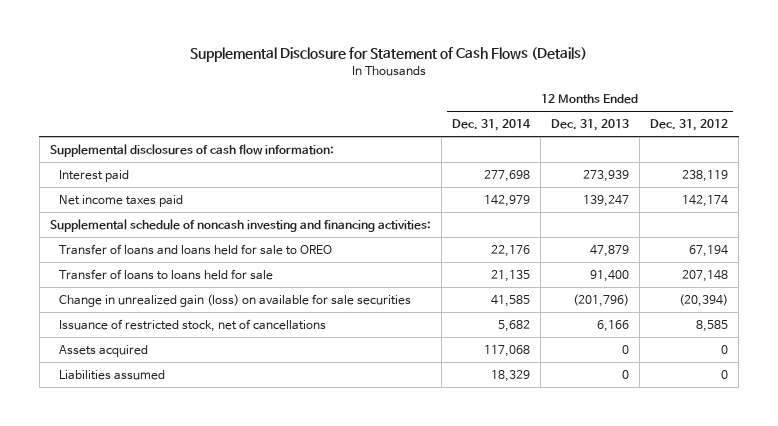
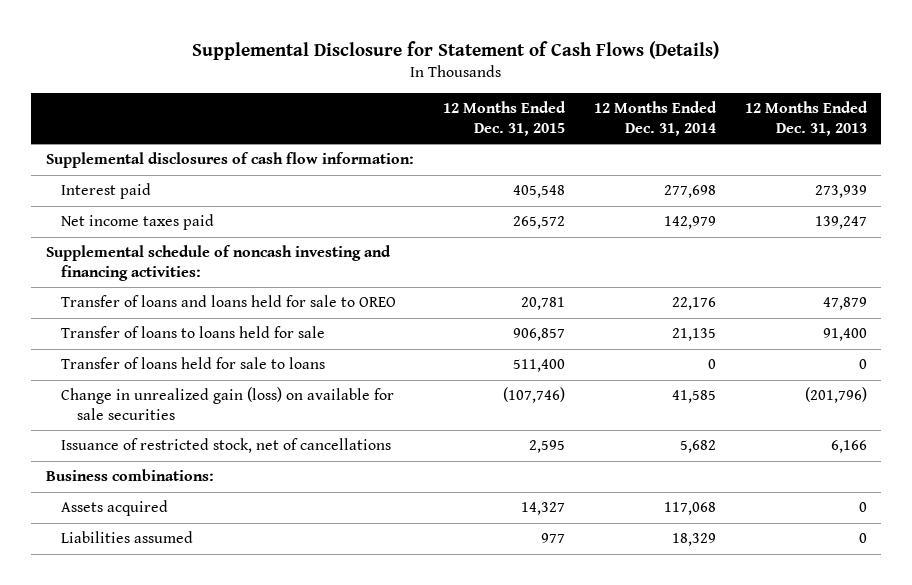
[650,119,729,132] Dec. 31, 2012 -> none
none -> [442,101,566,136] 12 Months Ended Dec. 31, 2015
none -> [61,357,326,370] Transfer of loans held for sale to loans
none -> [45,469,214,482] Business combinations:

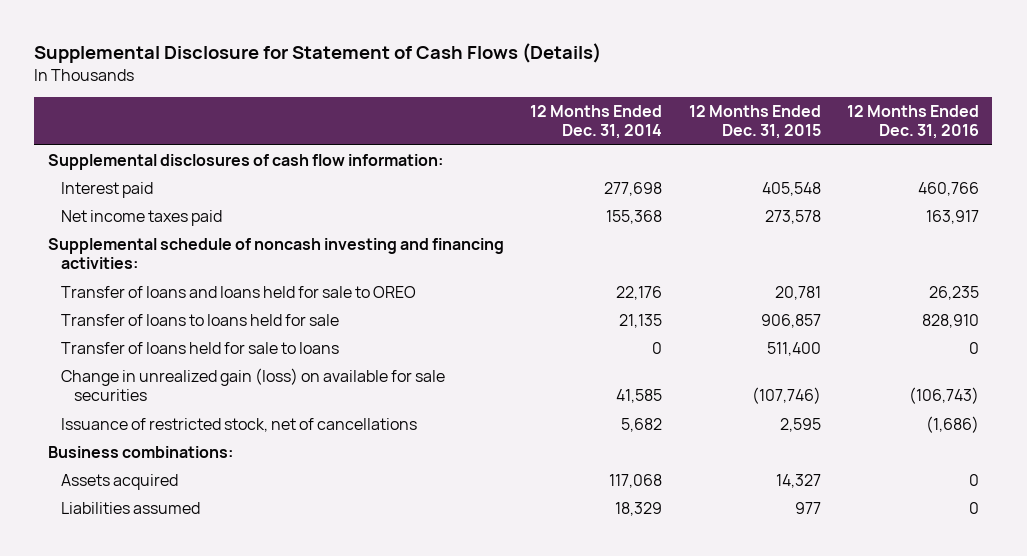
[744,101,868,136] 12 Months Ended Dec. 31, 2013 -> none
none -> [847,105,980,140] 12 Months Ended Dec. 31, 2016
[512,216,565,230] 265,572 -> [764,210,821,225] 273,578
[663,216,716,230] 142,979 -> [606,210,663,225] 155,368

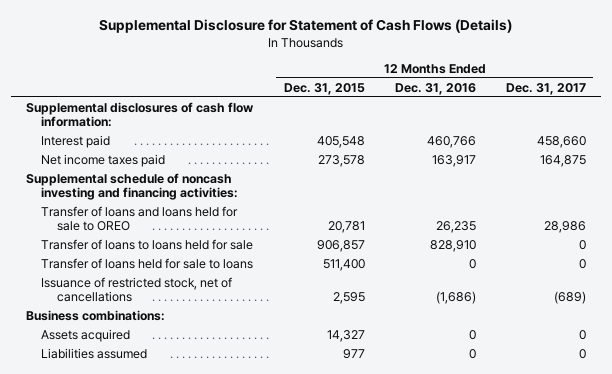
[530,105,663,140] 12 Months Ended Dec. 31, 2014 -> none
none -> [505,82,586,95] Dec. 31, 2017
[60,368,445,402] Change in unrealized gain (loss) on available for sale securities -> none

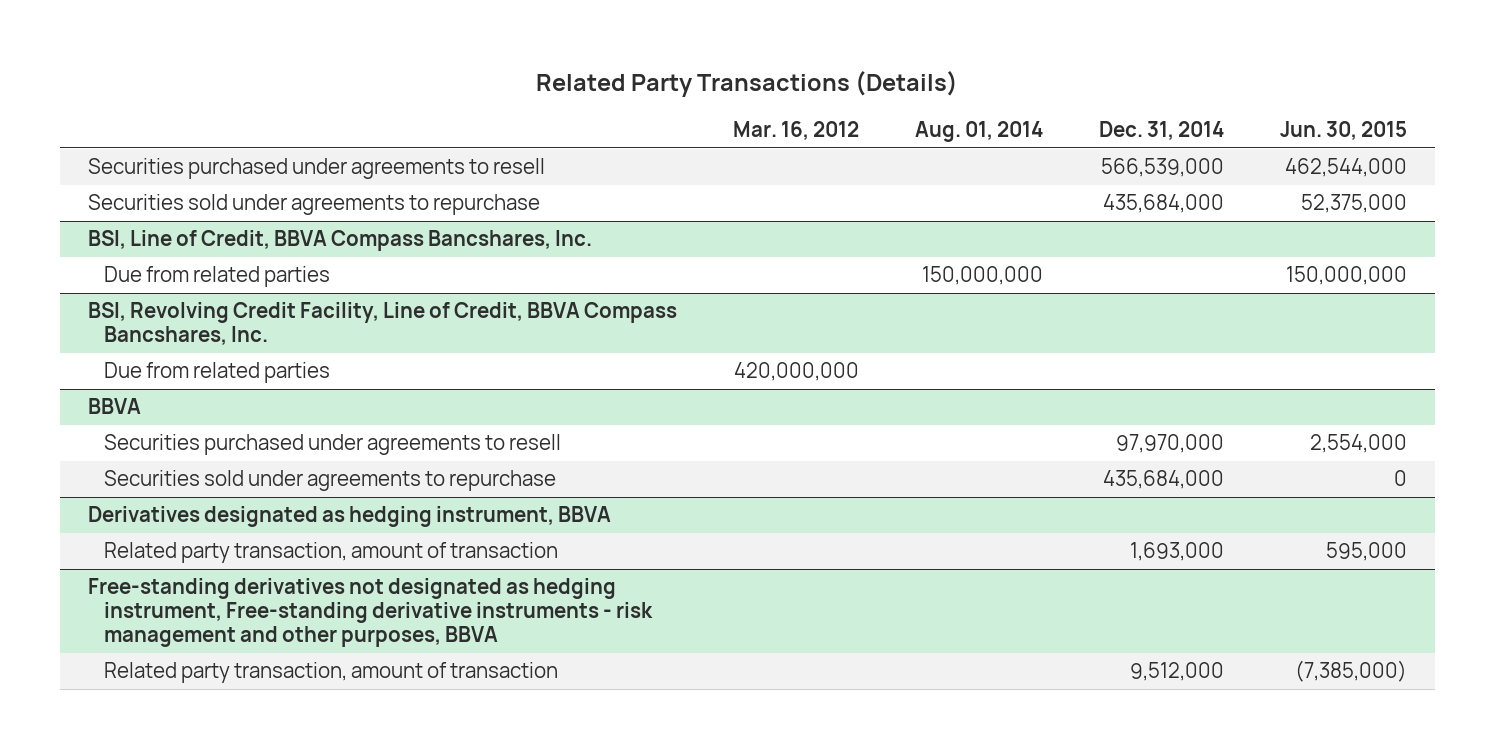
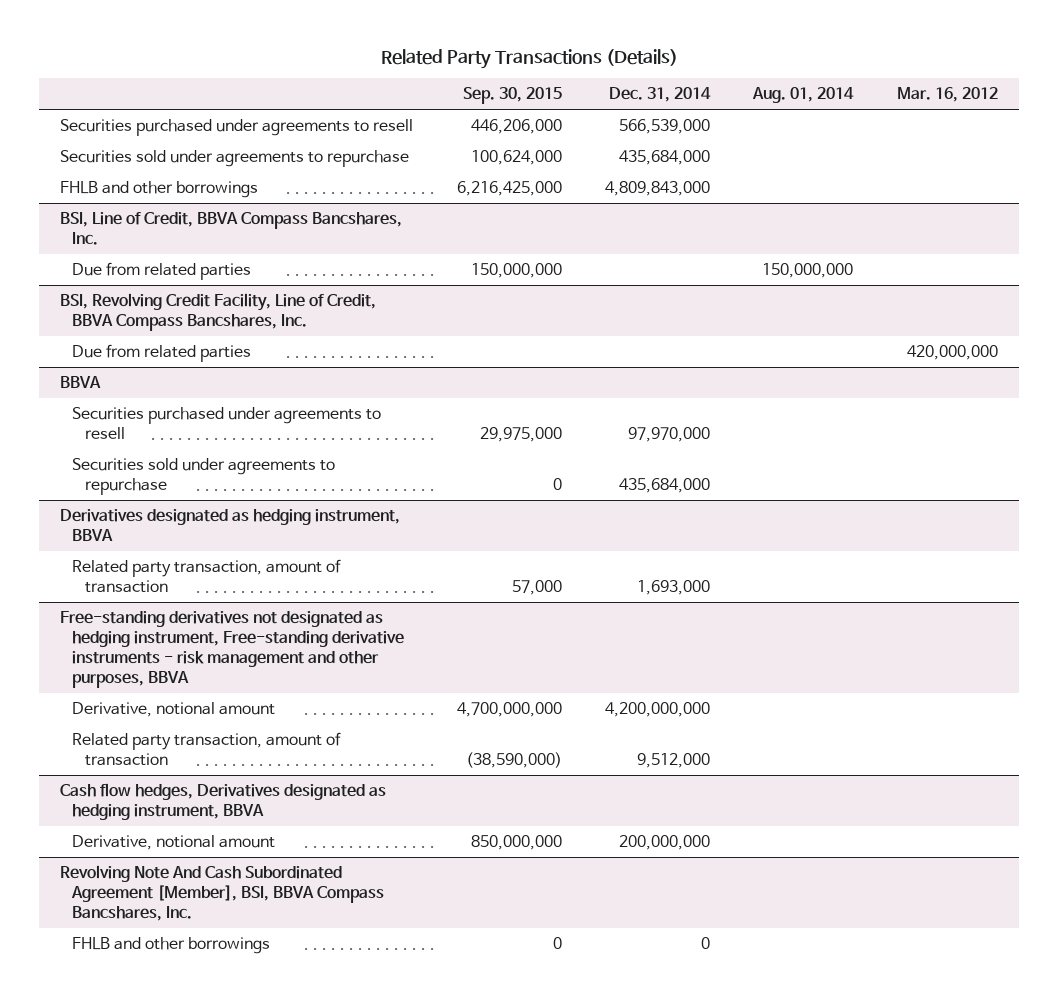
[1279,121,1407,141] Jun. 30, 2015 -> none
none -> [462,87,562,105] Sep. 30, 2015
none -> [60,181,259,199] FHLB and other borrowings
none -> [72,702,276,718] Derivative, notional amount
none -> [60,783,387,820] Cash flow hedges, Derivatives designated as hedging instrument, BBVA
none -> [72,835,276,851] Derivative, notional amount
none -> [60,865,385,921] Revolving Note And Cash Subordinated Agreement [Member], BSI, BBVA Compass Bancshares, Inc.
none -> [72,937,271,955] FHLB and other borrowings

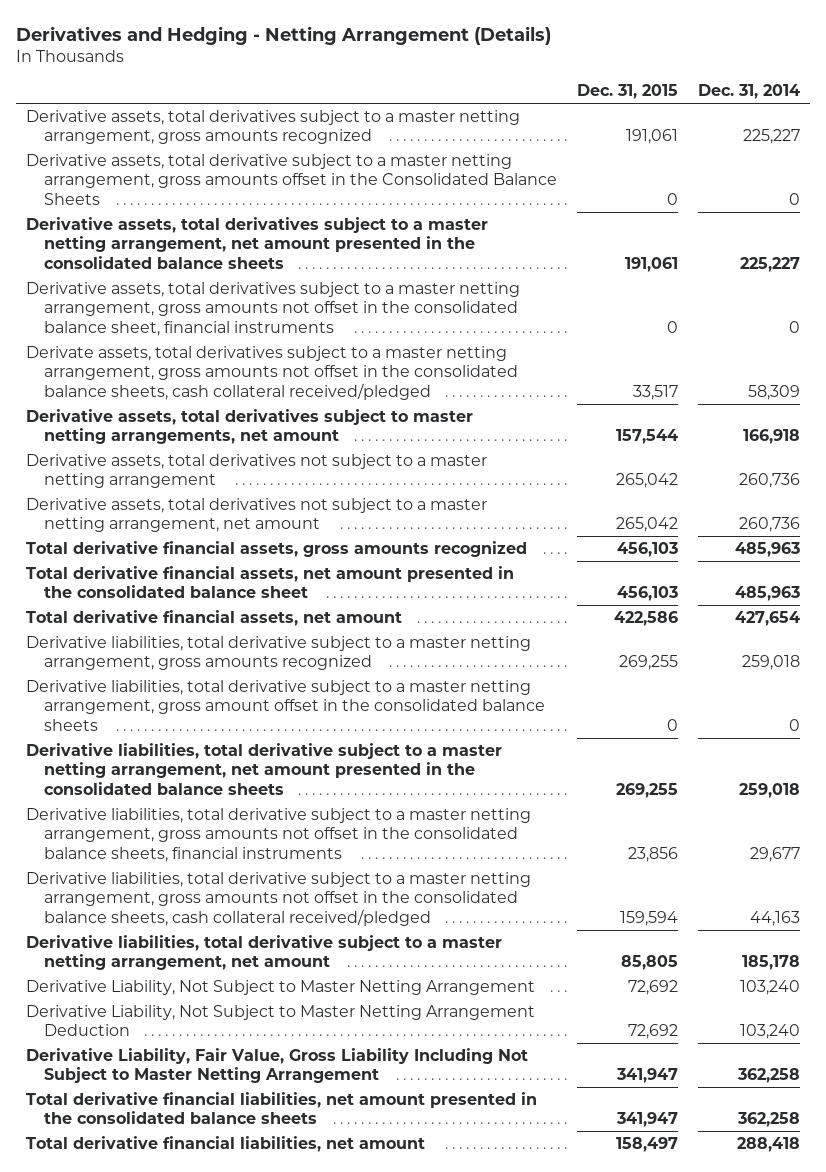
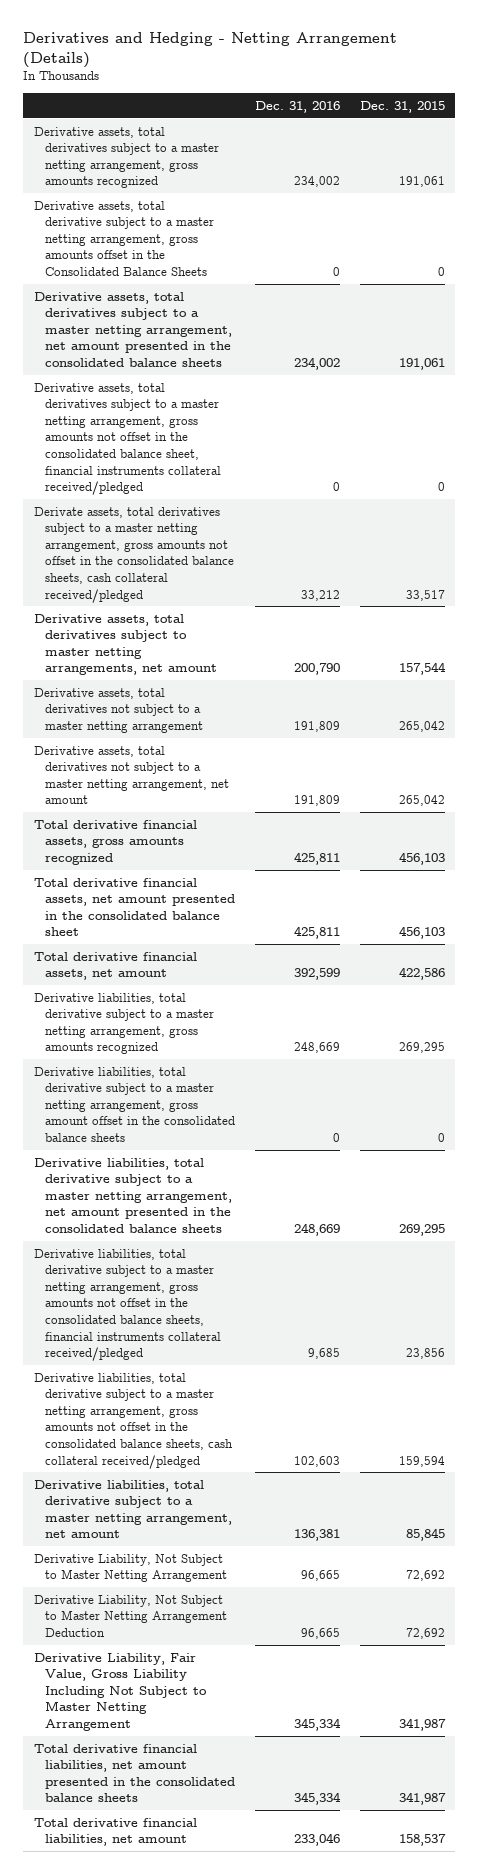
[697,84,800,100] Dec. 31, 2014 -> none
none -> [255,100,341,113] Dec. 31, 2016
[26,281,521,336] Derivative assets, total derivatives subject to a master netting arrangement, gross amounts not offset in the consolidated balance sheet, financial instruments -> [33,382,221,496] Derivative assets, total derivatives subject to a master netting arrangement, gross amounts not offset in the consolidated balance sheet, financial instruments collateral received/pledged
[618,655,678,671] 269,255 -> [399,1042,446,1054] 269,295
[615,782,678,798] 269,255 -> [399,1224,446,1237] 269,295
[26,807,532,862] Derivative liabilities, total derivative subject to a master netting arrangement, gross amounts not offset in the consolidated balance sheets, financial instruments -> [33,1248,221,1362] Derivative liabilities, total derivative subject to a master netting arrangement, gross amounts not offset in the consolidated balance sheets, financial instruments collateral received/pledged
[620,955,678,971] 85,805 -> [406,1528,446,1542] 85,845
[615,1068,678,1084] 341,947 -> [399,1718,447,1732] 341,987
[615,1112,678,1128] 341,947 -> [399,1792,447,1806] 341,987
[615,1136,678,1152] 158,497 -> [399,1834,447,1847] 158,537

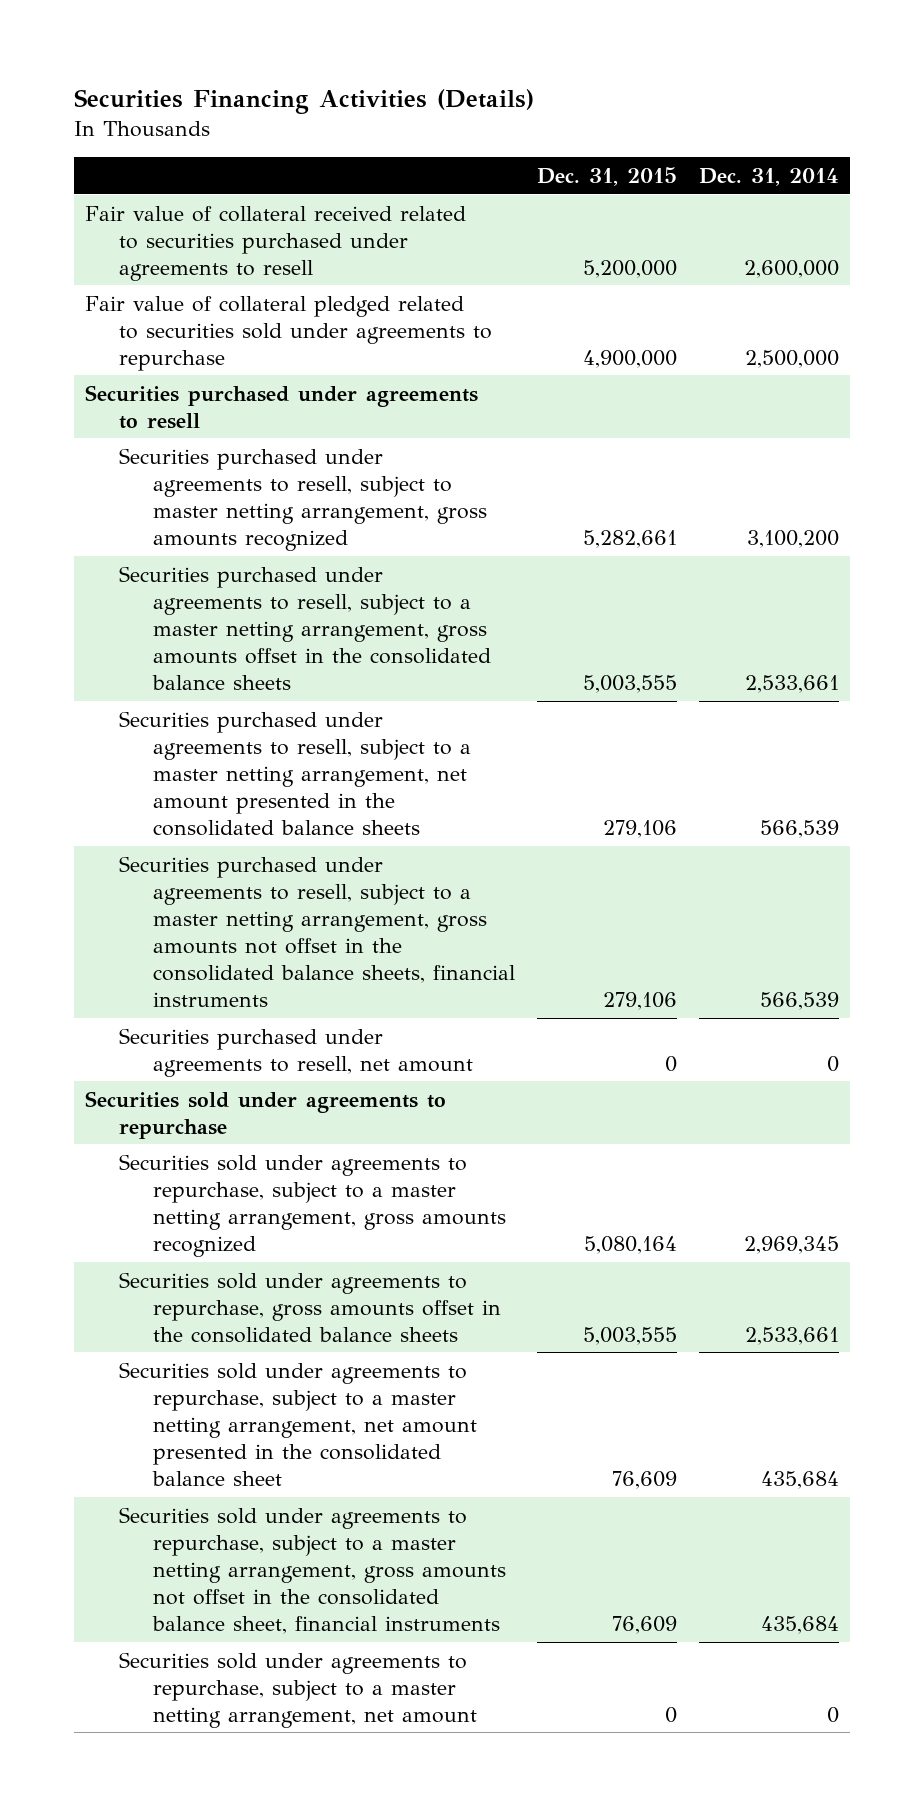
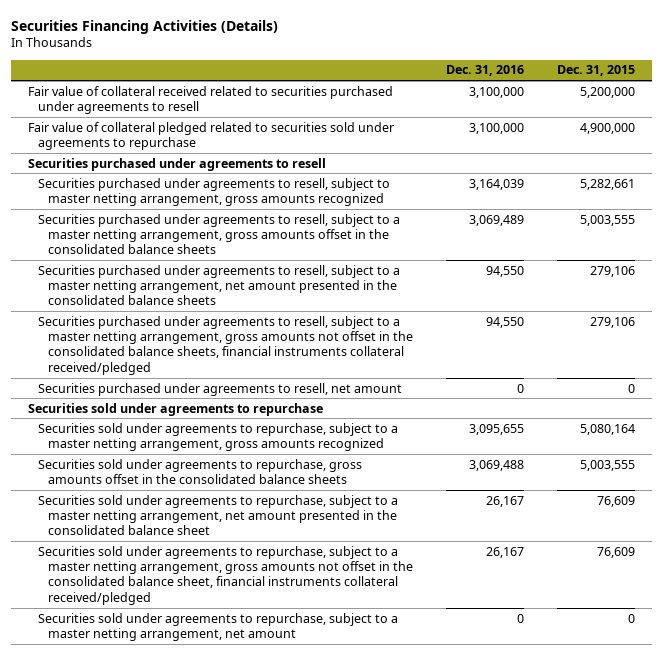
[699,167,840,186] Dec. 31, 2014 -> none
none -> [446,65,525,77] Dec. 31, 2016
[118,855,516,1007] Securities purchased under agreements to resell, subject to a master netting arrangement, gross amounts not offset in the consolidated balance sheets, financial instruments -> [37,315,413,375] Securities purchased under agreements to resell, subject to a master netting arrangement, gross amounts not offset in the consolidated balance sheets, financial instruments collateral received/pledged
[118,1506,507,1634] Securities sold under agreements to repurchase, subject to a master netting arrangement, gross amounts not offset in the consolidated balance sheet, financial instruments -> [37,545,413,605] Securities sold under agreements to repurchase, subject to a master netting arrangement, gross amounts not offset in the consolidated balance sheet, financial instruments collateral received/pledged

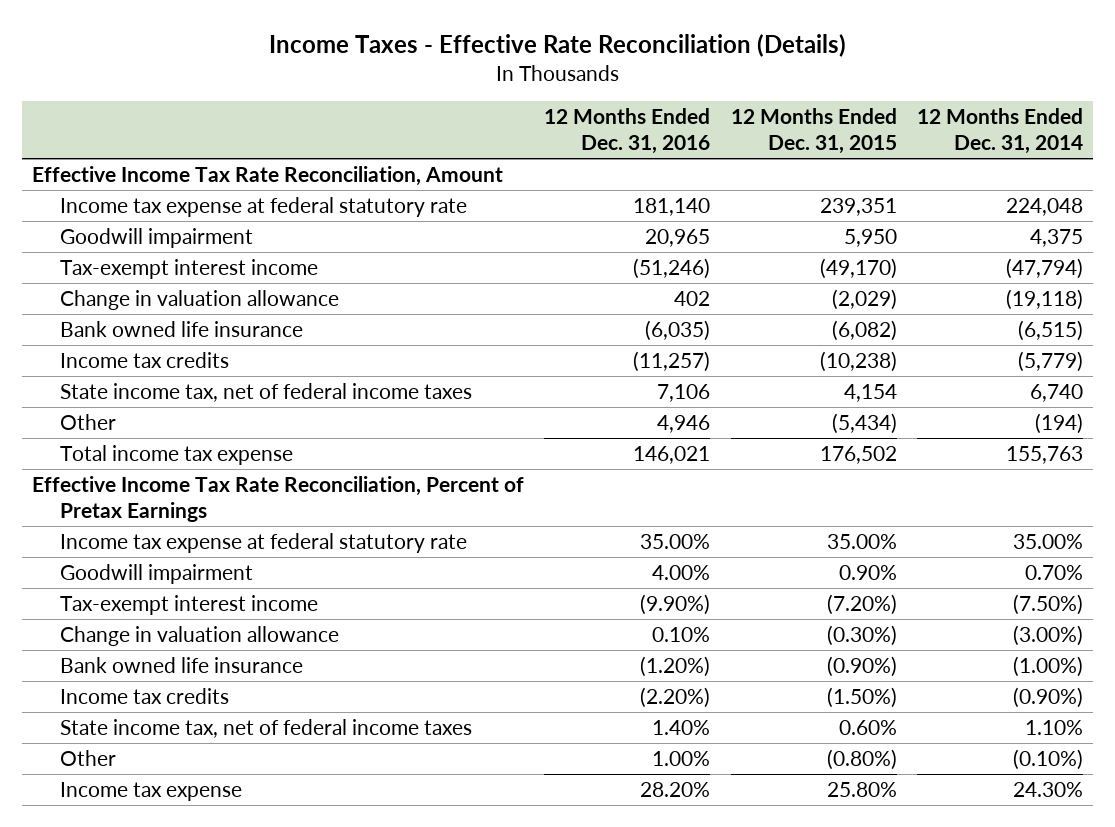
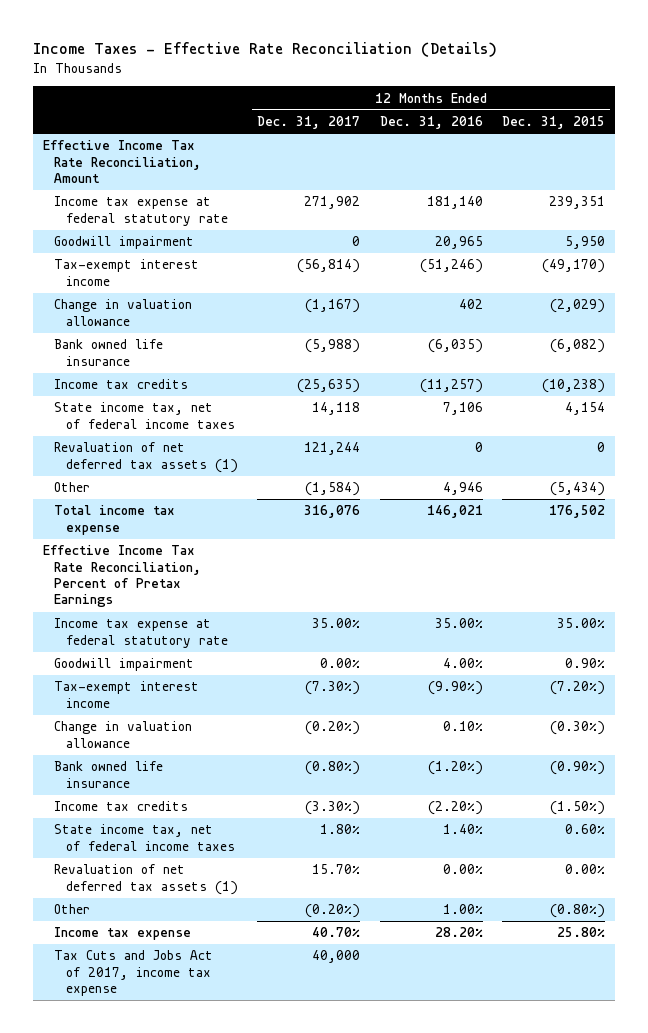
[917,108,1084,155] 12 Months Ended Dec. 31, 2014 -> none
none -> [257,116,361,130] Dec. 31, 2017
none -> [54,442,238,473] Revaluation of net deferred tax assets (1)
none -> [54,864,238,895] Revaluation of net deferred tax assets (1)
none -> [54,950,214,997] Tax Cuts and Jobs Act of 2017, income tax expense

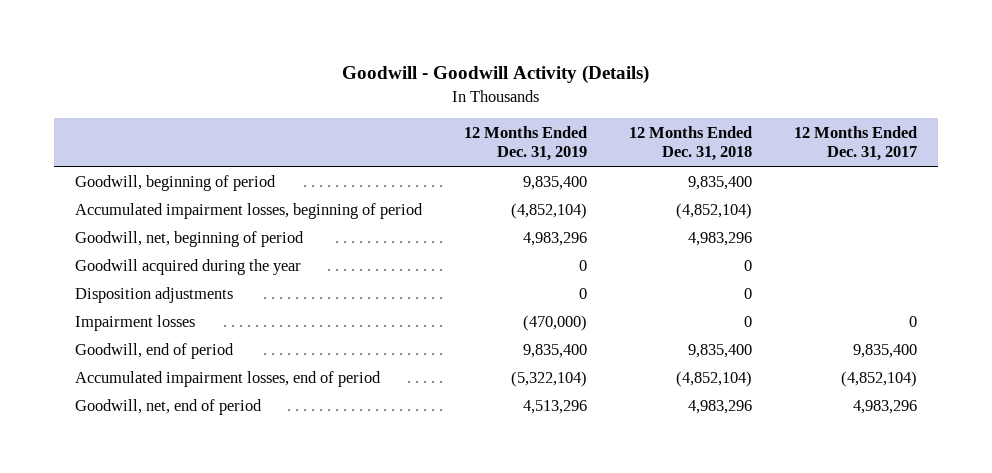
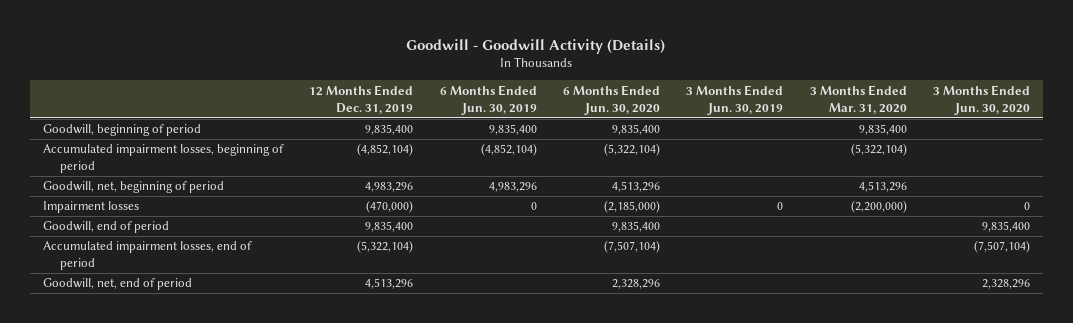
[628,125,752,162] 12 Months Ended Dec. 31, 2018 -> none
[794,125,918,162] 12 Months Ended Dec. 31, 2017 -> none
none -> [439,84,537,115] 6 Months Ended Jun. 30, 2019
none -> [562,84,660,115] 6 Months Ended Jun. 30, 2020
none -> [686,84,784,115] 3 Months Ended Jun. 30, 2019
none -> [809,84,907,114] 3 Months Ended Mar. 31, 2020
none -> [932,84,1030,115] 3 Months Ended Jun. 30, 2020
[74,258,301,275] Goodwill acquired during the year -> none
[74,286,233,303] Disposition adjustments -> none

